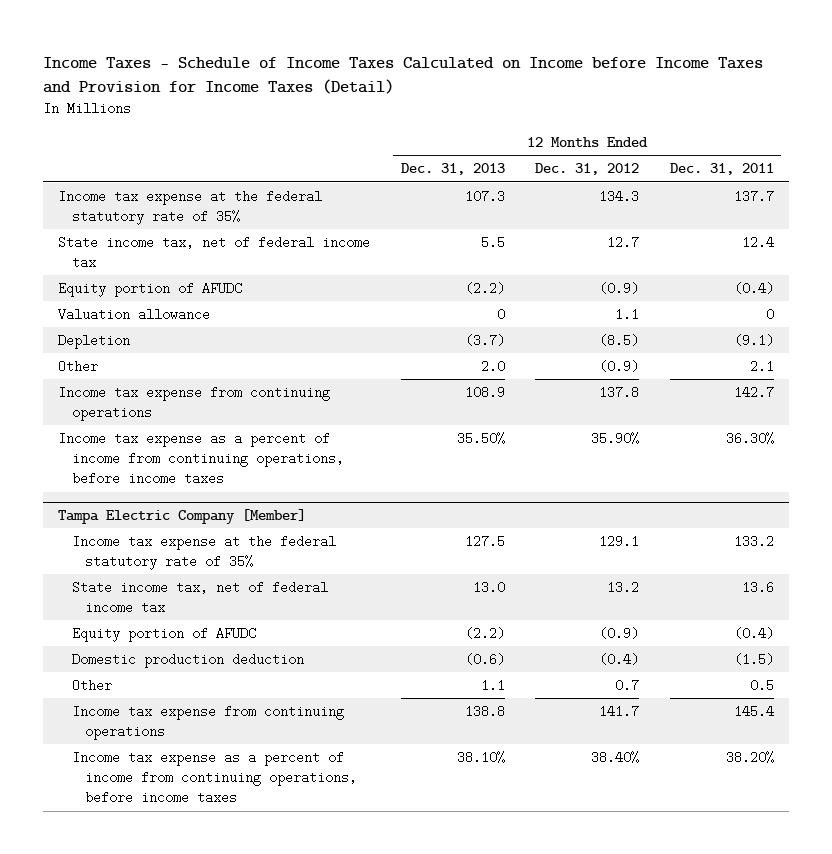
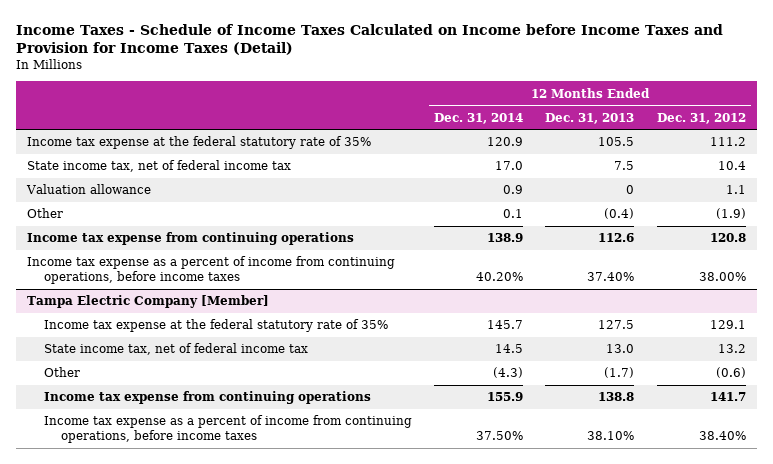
[669,163,774,176] Dec. 31, 2011 -> none
none -> [434,112,524,124] Dec. 31, 2014
[58,281,243,297] Equity portion of AFUDC -> none
[464,189,505,203] 107.3 -> [598,137,635,147] 105.5
[599,189,640,203] 134.3 -> [709,137,746,147] 111.2
[480,235,505,249] 5.5 -> [614,161,635,171] 7.5
[607,235,640,249] 12.7 -> [717,161,746,171] 10.4
[58,333,131,349] Depletion -> none
[480,359,505,373] 2.0 -> [604,208,635,220] (0.4)
[599,359,640,373] (0.9) -> [715,208,746,220] (1.9)
[464,385,505,399] 108.9 -> [598,233,635,243] 112.6
[599,385,640,399] 137.8 -> [709,233,746,243] 120.8
[456,431,505,445] 35.50% -> [587,271,635,281] 37.40%
[591,431,640,445] 35.90% -> [698,271,746,281] 38.00%
[71,626,256,642] Equity portion of AFUDC -> none
[71,652,304,668] Domestic production deduction -> none
[480,678,505,692] 1.1 -> [604,367,635,379] (1.7)
[615,678,640,692] 0.7 -> [715,367,746,379] (0.6)

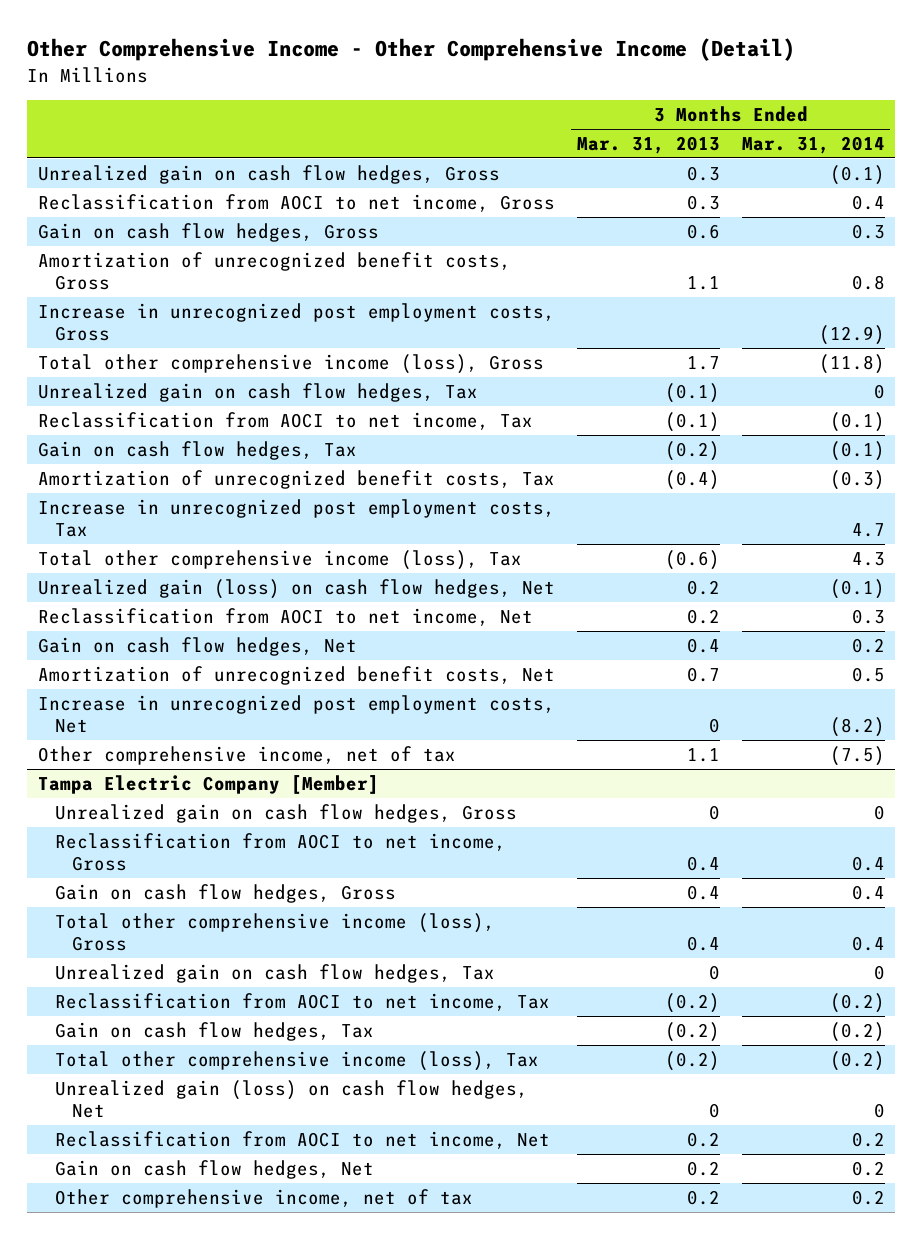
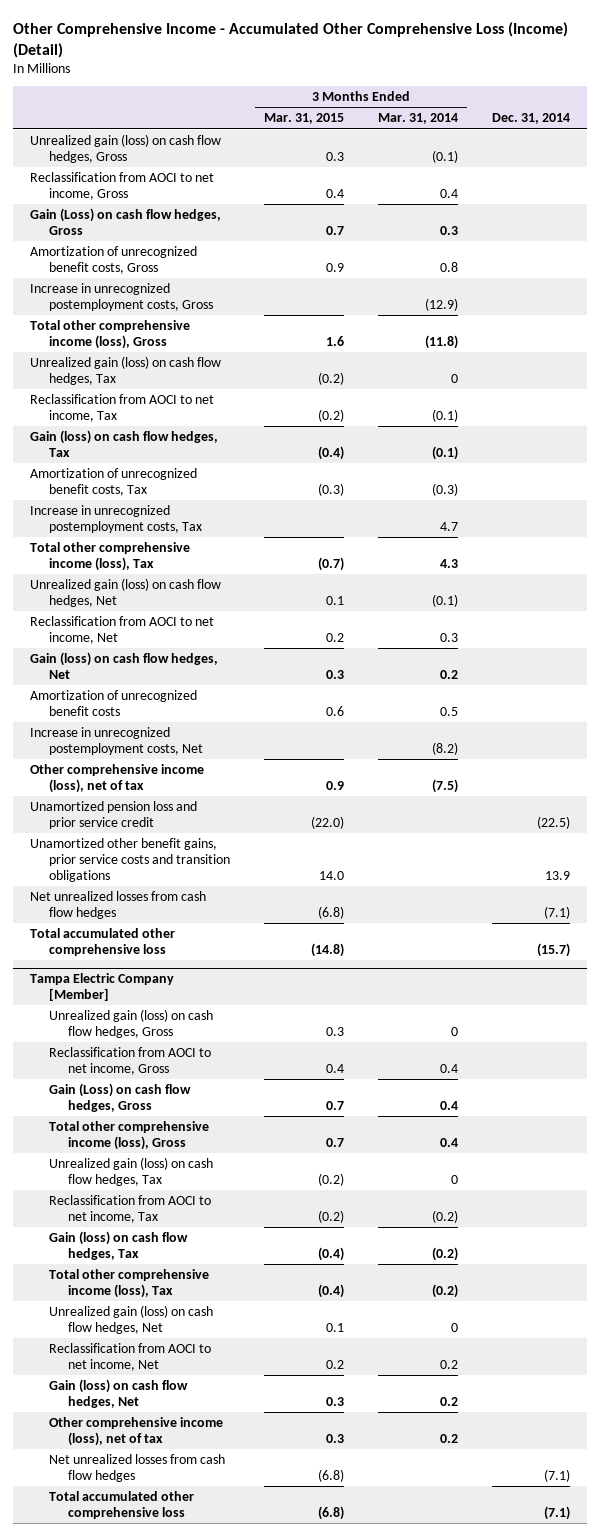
[27,38,796,62] Other Comprehensive Income - Other Comprehensive Income (Detail) -> [12,21,568,58] Other Comprehensive Income - Accumulated Other Comprehensive Loss (Income) (Detail)
[576,136,720,155] Mar. 31, 2013 -> none
none -> [263,113,344,125] Mar. 31, 2015
none -> [492,113,571,125] Dec. 31, 2014
[38,164,501,184] Unrealized gain on cash flow hedges, Gross -> [29,133,221,163] Unrealized gain (loss) on cash flow hedges, Gross
[38,222,380,242] Gain on cash flow hedges, Gross -> [29,207,221,235] Gain (Loss) on cash flow hedges, Gross
[38,302,556,341] Increase in unrecognized post employment costs, Gross -> [29,282,213,311] Increase in unrecognized postemployment costs, Gross
[38,382,479,402] Unrealized gain on cash flow hedges, Tax -> [29,355,221,385] Unrealized gain (loss) on cash flow hedges, Tax
[38,440,358,460] Gain on cash flow hedges, Tax -> [29,429,218,457] Gain (loss) on cash flow hedges, Tax
[38,498,556,537] Increase in unrecognized post employment costs, Tax -> [29,504,202,533] Increase in unrecognized postemployment costs, Tax
[38,636,358,656] Gain on cash flow hedges, Net -> [29,651,218,679] Gain (loss) on cash flow hedges, Net
[38,665,556,685] Amortization of unrecognized benefit costs, Net -> [29,689,197,716] Amortization of unrecognized benefit costs
[38,694,556,733] Increase in unrecognized post employment costs, Net -> [29,726,203,755] Increase in unrecognized postemployment costs, Net
[38,745,457,765] Other comprehensive income, net of tax -> [29,763,204,793] Other comprehensive income (loss), net of tax
none -> [29,800,197,829] Unamortized pension loss and prior service credit
none -> [29,837,230,882] Unamortized other benefit gains, prior service costs and transition obligations
none -> [29,890,206,919] Net unrealized losses from cash flow hedges
none -> [29,927,175,956] Total accumulated other comprehensive loss
[55,803,518,823] Unrealized gain on cash flow hedges, Gross -> [48,1008,213,1038] Unrealized gain (loss) on cash flow hedges, Gross
[55,883,397,903] Gain on cash flow hedges, Gross -> [48,1082,191,1112] Gain (Loss) on cash flow hedges, Gross
[55,963,496,983] Unrealized gain on cash flow hedges, Tax -> [48,1156,213,1186] Unrealized gain (loss) on cash flow hedges, Tax
[55,1021,375,1041] Gain on cash flow hedges, Tax -> [48,1230,188,1260] Gain (loss) on cash flow hedges, Tax
[55,1159,375,1179] Gain on cash flow hedges, Net -> [48,1378,188,1408] Gain (loss) on cash flow hedges, Net
[55,1188,474,1208] Other comprehensive income, net of tax -> [48,1416,223,1446] Other comprehensive income (loss), net of tax
none -> [48,1453,225,1482] Net unrealized losses from cash flow hedges
none -> [48,1490,194,1519] Total accumulated other comprehensive loss

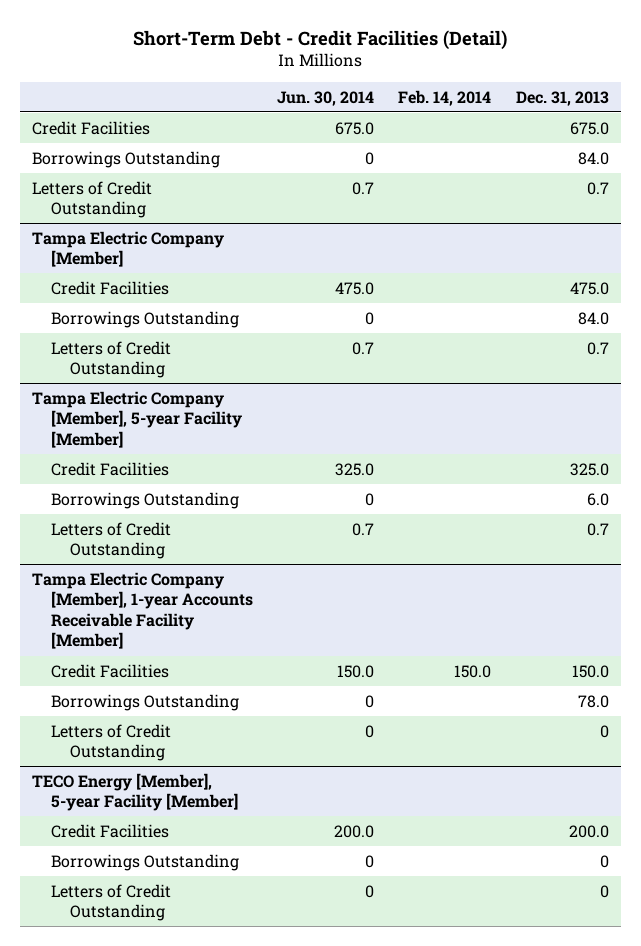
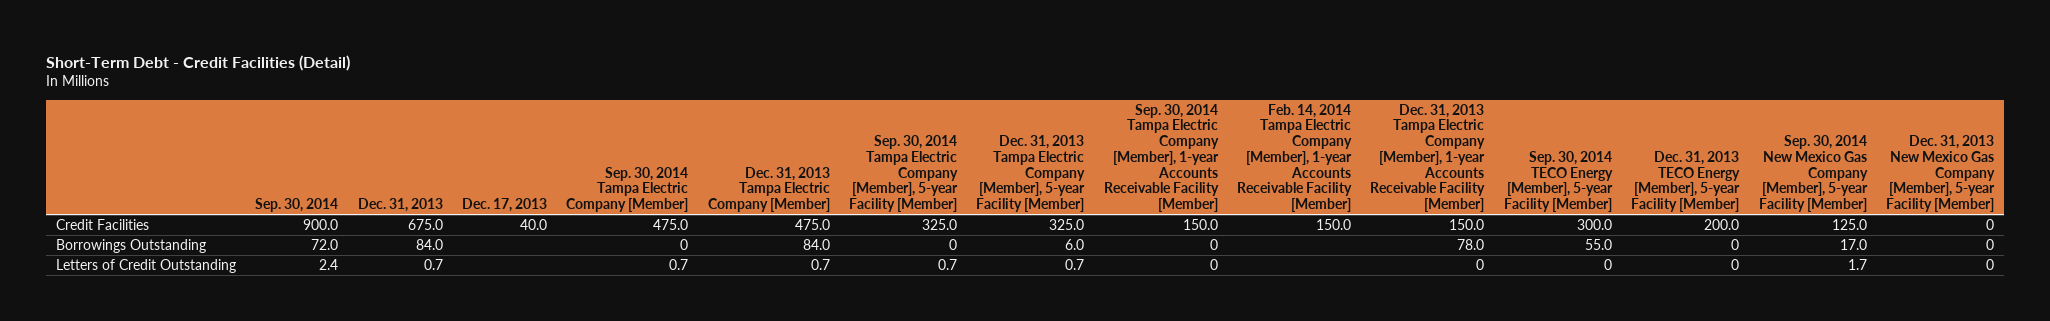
[277,90,375,106] Jun. 30, 2014 -> none
[398,89,492,106] Feb. 14, 2014 -> none
none -> [255,198,339,213] Sep. 30, 2014
none -> [461,198,547,213] Dec. 17, 2013
none -> [566,166,689,213] Sep. 30, 2014 Tampa Electric Company [Member]
none -> [707,166,830,213] Dec. 31, 2013 Tampa Electric Company [Member]
none -> [849,135,959,213] Sep. 30, 2014 Tampa Electric Company [Member], 5-year Facility [Member]
none -> [976,135,1086,213] Dec. 31, 2013 Tampa Electric Company [Member], 5-year Facility [Member]
none -> [1103,103,1219,213] Sep. 30, 2014 Tampa Electric Company [Member], 1-year Accounts Receivable Facility [Member]
none -> [1237,103,1353,213] Feb. 14, 2014 Tampa Electric Company [Member], 1-year Accounts Receivable Facility [Member]
none -> [1370,103,1486,213] Dec. 31, 2013 Tampa Electric Company [Member], 1-year Accounts Receivable Facility [Member]
none -> [1503,150,1613,213] Sep. 30, 2014 TECO Energy [Member], 5-year Facility [Member]
none -> [1631,150,1741,213] Dec. 31, 2013 TECO Energy [Member], 5-year Facility [Member]
none -> [1758,135,1868,213] Sep. 30, 2014 New Mexico Gas Company [Member], 5-year Facility [Member]
none -> [1885,135,1995,213] Dec. 31, 2013 New Mexico Gas Company [Member], 5-year Facility [Member]
[31,230,224,268] Tampa Electric Company [Member] -> none
[50,280,169,295] Credit Facilities -> none
[50,310,239,328] Borrowings Outstanding -> none
[50,340,171,379] Letters of Credit Outstanding -> none
[31,390,242,448] Tampa Electric Company [Member], 5-year Facility [Member] -> none
[50,461,169,476] Credit Facilities -> none
[50,491,239,509] Borrowings Outstanding -> none
[50,521,171,560] Letters of Credit Outstanding -> none
[31,571,253,650] Tampa Electric Company [Member], 1-year Accounts Receivable Facility [Member] -> none
[50,663,169,678] Credit Facilities -> none
[50,693,239,711] Borrowings Outstanding -> none
[50,723,171,762] Letters of Credit Outstanding -> none
[31,772,238,812] TECO Energy [Member], 5-year Facility [Member] -> none
[50,823,169,838] Credit Facilities -> none
[50,853,239,871] Borrowings Outstanding -> none
[50,883,171,922] Letters of Credit Outstanding -> none

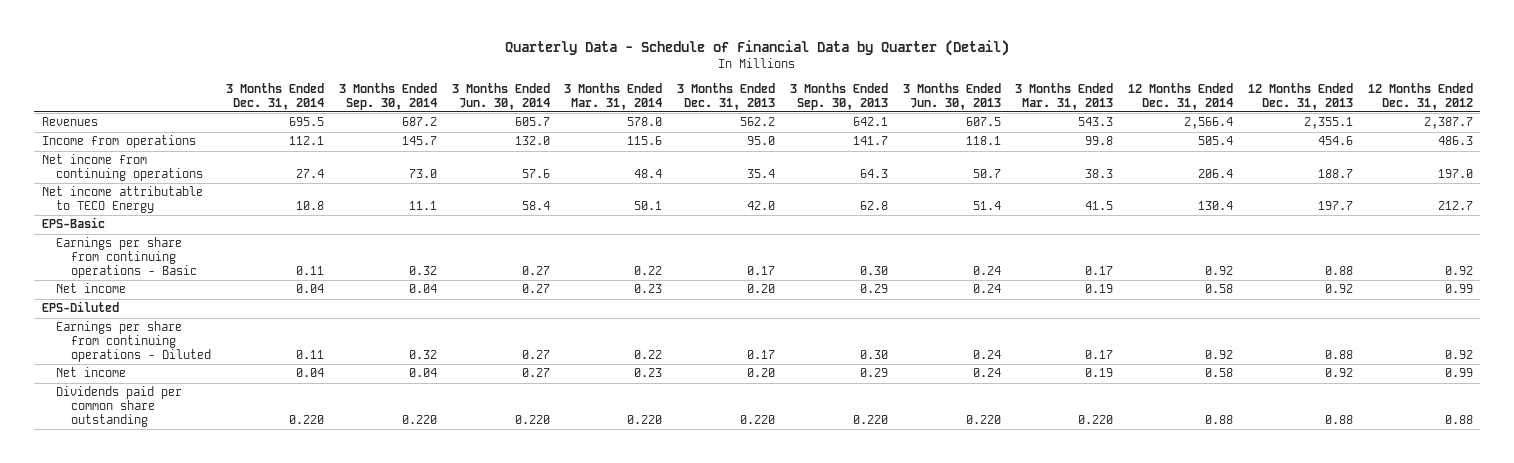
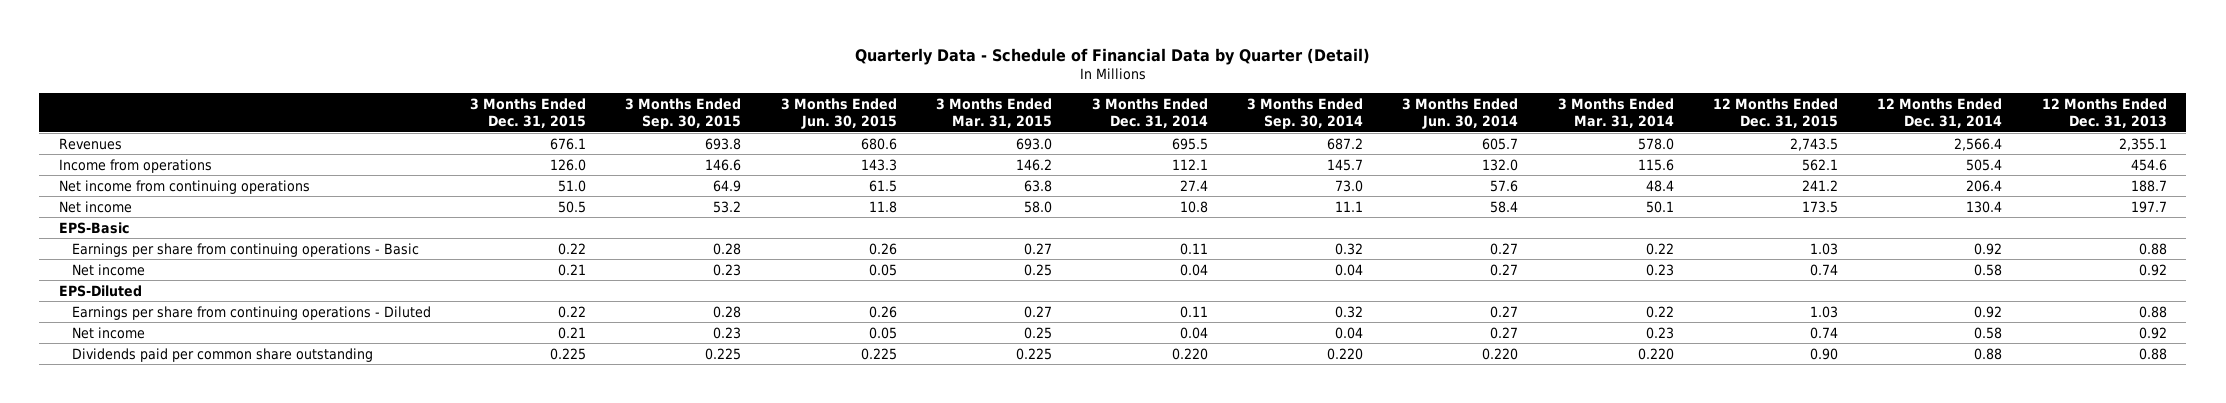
[677,83,776,110] 3 Months Ended Dec. 31, 2013 -> none
[789,83,888,110] 3 Months Ended Sep. 30, 2013 -> none
[902,83,1001,110] 3 Months Ended Jun. 30, 2013 -> none
[1015,83,1114,110] 3 Months Ended Mar. 31, 2013 -> none
[1367,83,1473,110] 12 Months Ended Dec. 31, 2012 -> none
none -> [470,97,587,128] 3 Months Ended Dec. 31, 2015
none -> [625,97,742,129] 3 Months Ended Sep. 30, 2015
none -> [780,97,897,129] 3 Months Ended Jun. 30, 2015
none -> [936,97,1053,128] 3 Months Ended Mar. 31, 2015
none -> [1712,97,1838,128] 12 Months Ended Dec. 31, 2015
[41,186,203,214] Net income attributable to TECO Energy -> [59,200,133,213] Net income

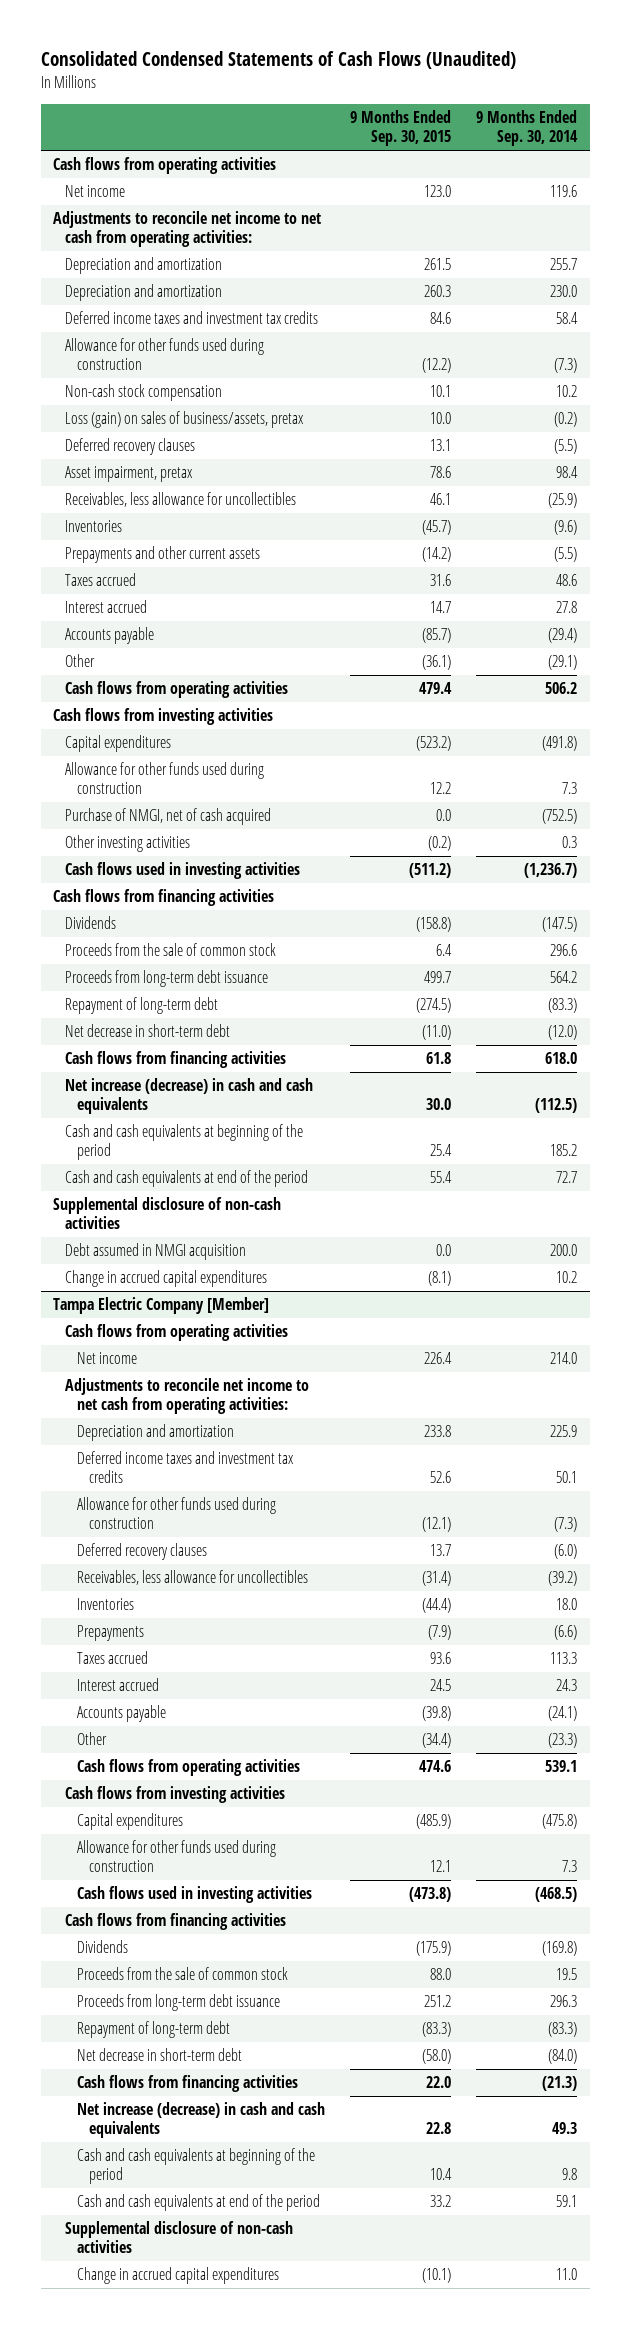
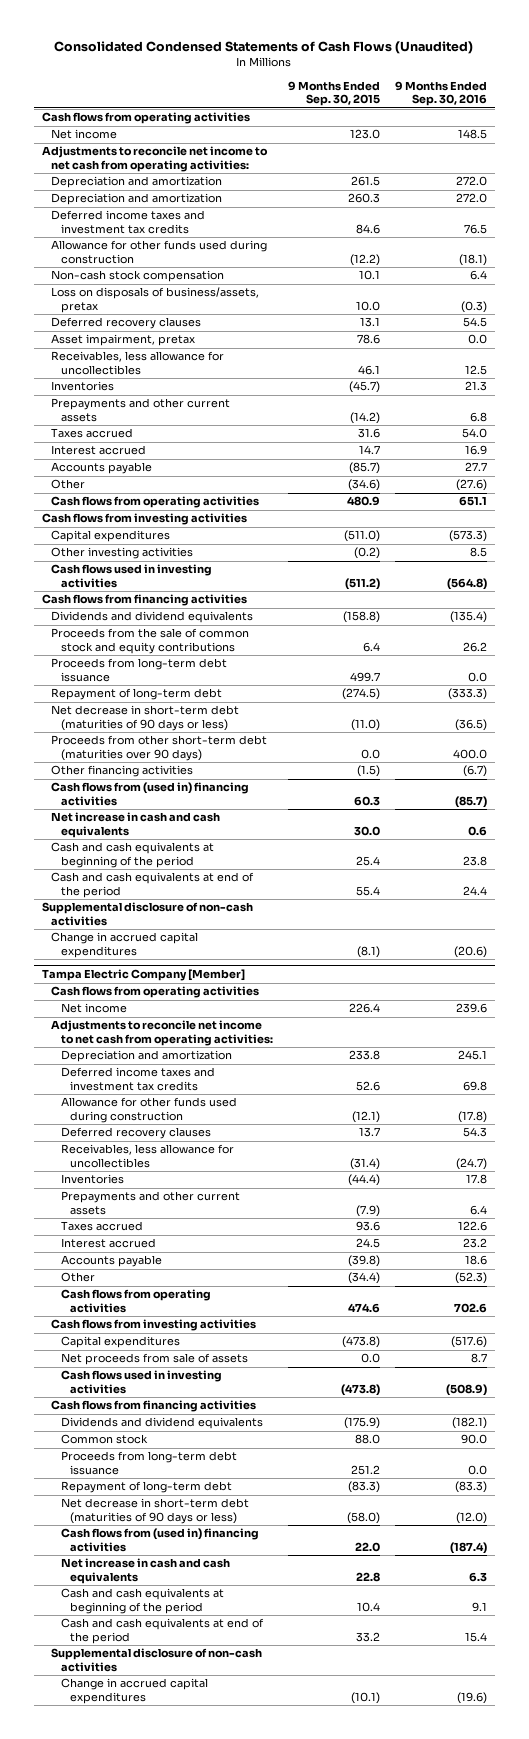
[476,110,579,147] 9 Months Ended Sep. 30, 2014 -> none
none -> [394,80,487,107] 9 Months Ended Sep. 30, 2016
[65,411,305,429] Loss (gain) on sales of business/assets, pretax -> [51,287,260,314] Loss on disposals of business/assets, pretax
[422,655,452,671] (36.1) -> [347,479,380,492] (34.6)
[419,682,453,695] 479.4 -> [346,496,380,507] 480.9
[65,762,265,795] Allowance for other funds used during construction -> none
[65,808,272,826] Purchase of NMGI, net of cash acquired -> none
[416,736,452,752] (523.2) -> [343,530,380,543] (511.0)
[65,916,117,930] Dividends -> [51,611,254,624] Dividends and dividend equivalents
[65,943,277,957] Proceeds from the sale of common stock -> [51,628,250,655] Proceeds from the sale of common stock and equity contributions
[65,1024,231,1038] Net decrease in short-term debt -> [51,705,240,732] Net decrease in short-term debt (maturities of 90 days or less)
none -> [51,735,268,762] Proceeds from other short-term debt (maturities over 90 days)
none -> [51,765,194,778] Other financing activities
[65,1051,287,1069] Cash flows from financing activities -> [51,782,250,807] Cash flows from (used in) financing activities
[426,1052,452,1065] 61.8 -> [353,796,380,807] 60.3
[65,1078,314,1115] Net increase (decrease) in cash and cash equivalents -> [51,812,221,839] Net increase in cash and cash equivalents
[65,1243,247,1261] Debt assumed in NMGI acquisition -> none
[77,1625,145,1642] Prepayments -> none
none -> [60,1191,240,1216] Prepayments and other current assets
[77,1840,277,1873] Allowance for other funds used during construction -> none
[416,1814,452,1830] (485.9) -> [341,1336,380,1349] (473.8)
none -> [60,1353,248,1366] Net proceeds from sale of assets
[77,1940,129,1954] Dividends -> [60,1417,263,1430] Dividends and dividend equivalents
[77,1967,289,1981] Proceeds from the sale of common stock -> [60,1434,148,1445] Common stock
[77,2048,243,2062] Net decrease in short-term debt -> [60,1498,249,1525] Net decrease in short-term debt (maturities of 90 days or less)
[77,2075,299,2093] Cash flows from financing activities -> [60,1528,259,1553] Cash flows from (used in) financing activities
[77,2102,326,2139] Net increase (decrease) in cash and cash equivalents -> [60,1558,230,1585] Net increase in cash and cash equivalents

